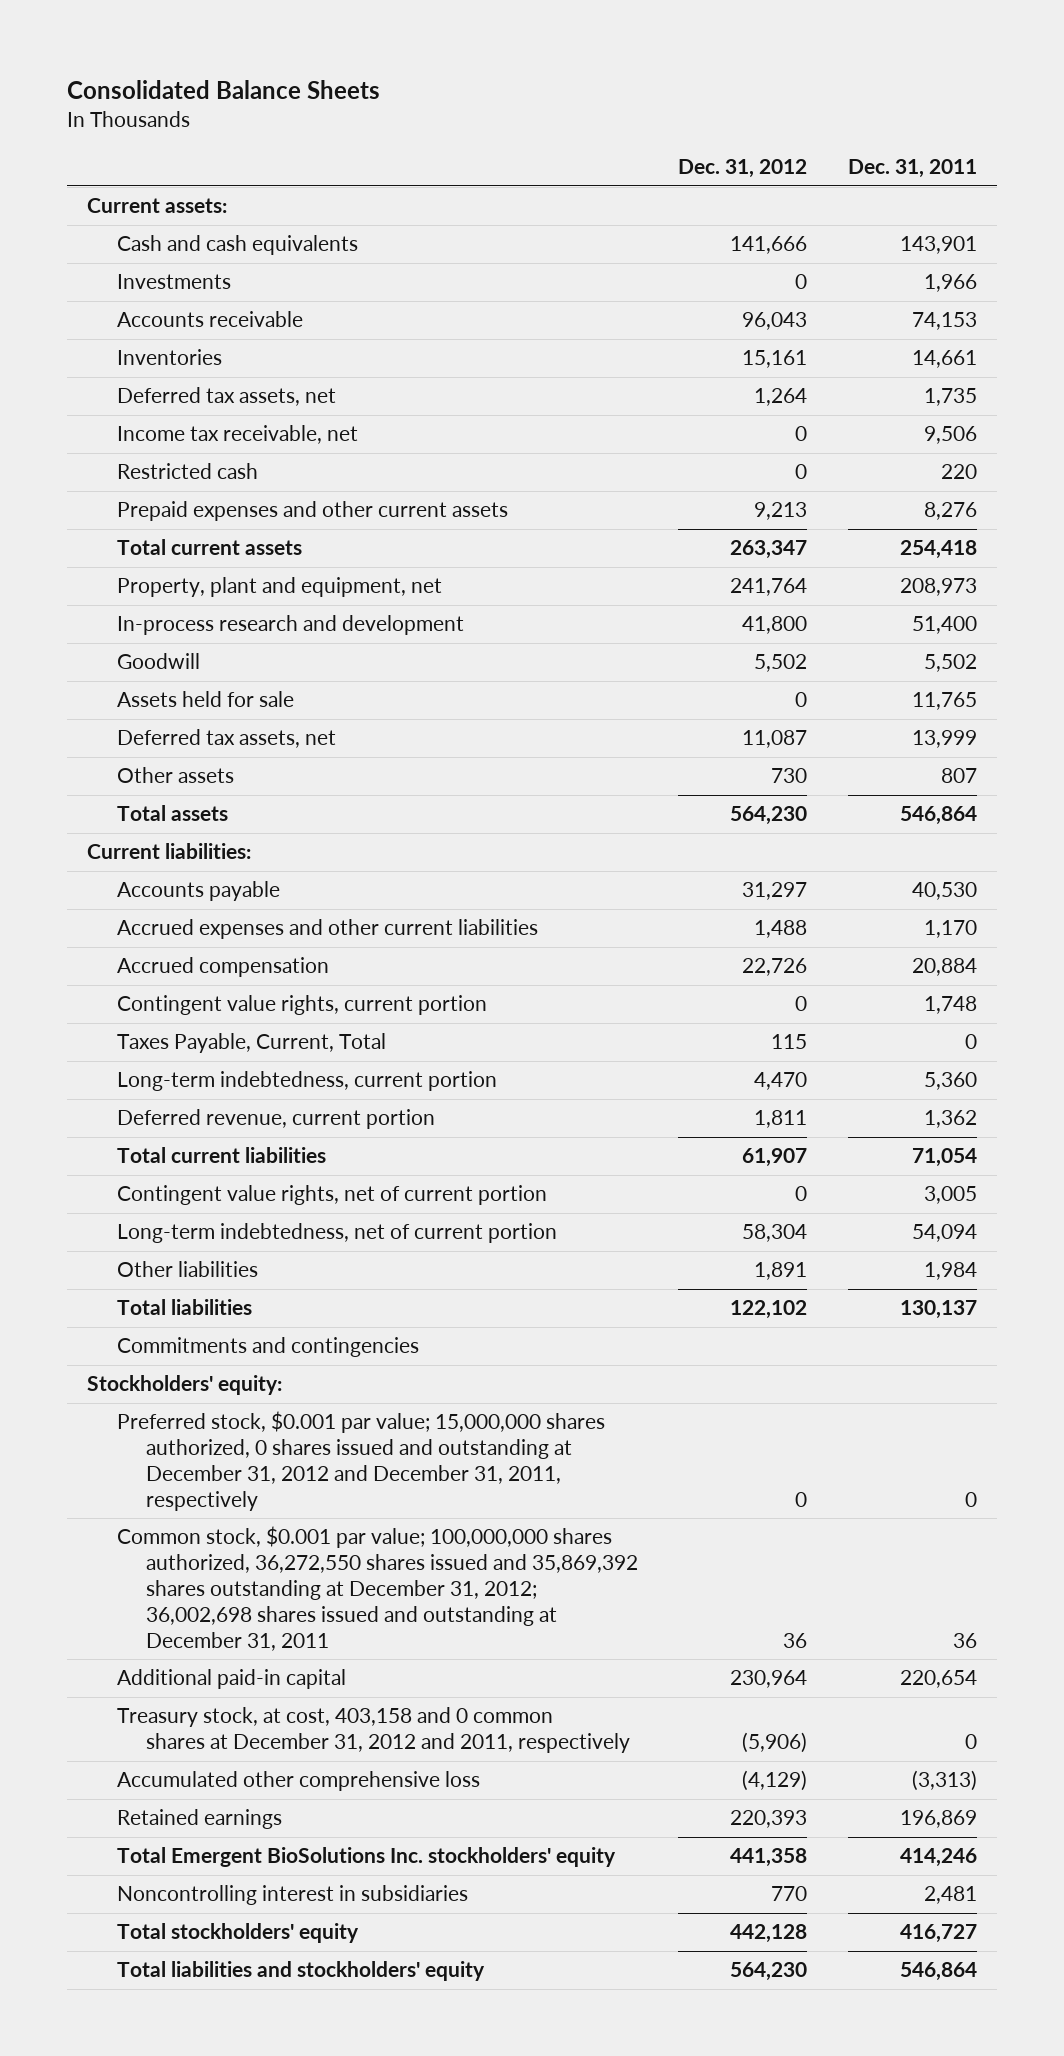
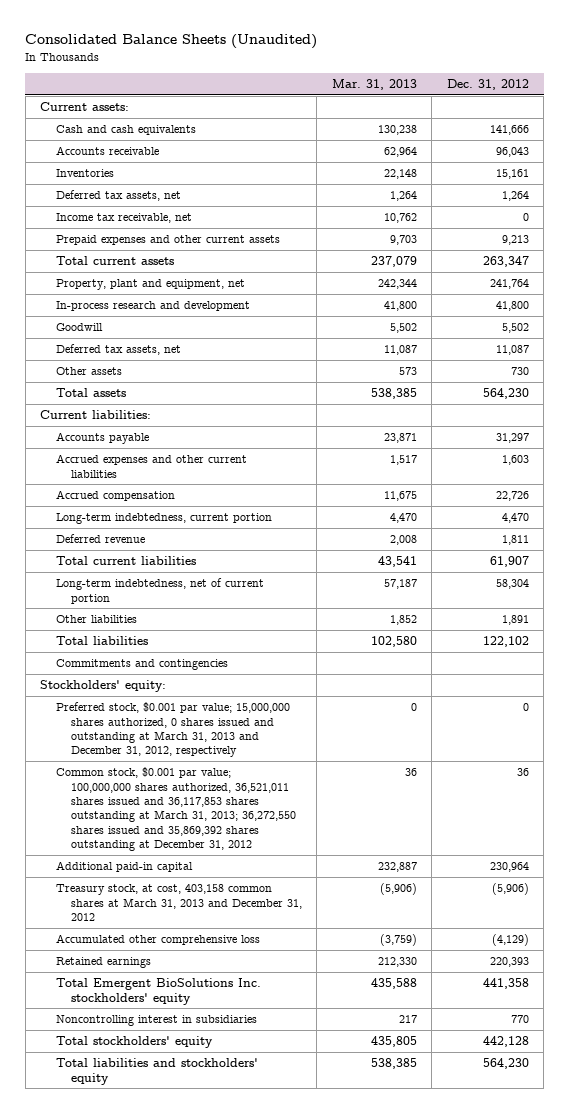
[67,80,381,100] Consolidated Balance Sheets -> [25,34,318,50] Consolidated Balance Sheets (Unaudited)
[847,159,977,179] Dec. 31, 2011 -> none
none -> [331,78,417,90] Mar. 31, 2013
[116,274,231,290] Investments -> none
[116,463,258,480] Restricted cash -> none
[116,691,294,708] Assets held for sale -> none
[754,920,808,939] 1,488 -> [501,455,529,466] 1,603
[116,995,487,1016] Contingent value rights, current portion -> none
[116,1033,386,1054] Taxes Payable, Current, Total -> none
[116,1109,435,1130] Deferred revenue, current portion -> [55,534,145,544] Deferred revenue
[116,1185,547,1206] Contingent value rights, net of current portion -> none
[116,1411,605,1511] Preferred stock, $0.001 par value; 15,000,000 shares authorized, 0 shares issued and outstanding at December 31, 2012 and December 31, 2011, respectively -> [55,702,290,758] Preferred stock, $0.001 par value; 15,000,000 shares authorized, 0 shares issued and outstanding at March 31, 2013 and December 31, 2012, respectively
[116,1526,638,1651] Common stock, $0.001 par value; 100,000,000 shares authorized, 36,272,550 shares issued and 35,869,392 shares outstanding at December 31, 2012; 36,002,698 shares issued and outstanding at December 31, 2011 -> [55,767,296,852] Common stock, $0.001 par value; 100,000,000 shares authorized, 36,521,011 shares issued and 36,117,853 shares outstanding at March 31, 2013; 36,272,550 shares issued and 35,869,392 shares outstanding at December 31, 2012
[116,1707,630,1754] Treasury stock, at cost, 403,158 and 0 common shares at December 31, 2012 and 2011, respectively -> [55,884,302,921] Treasury stock, at cost, 403,158 common shares at March 31, 2013 and December 31, 2012

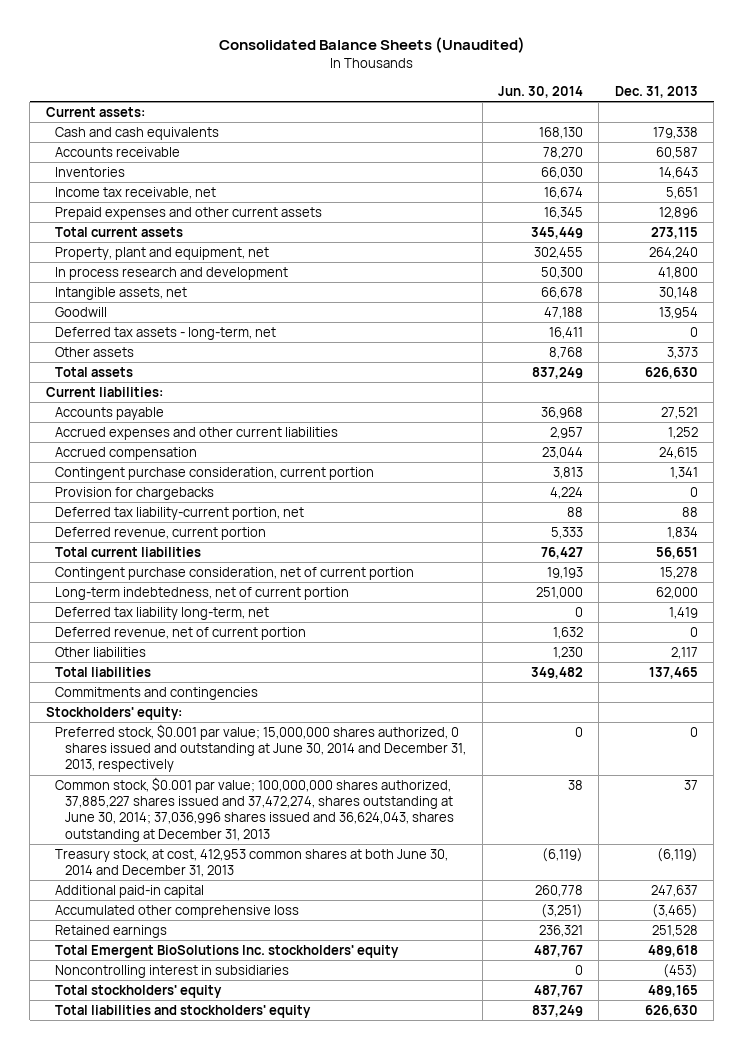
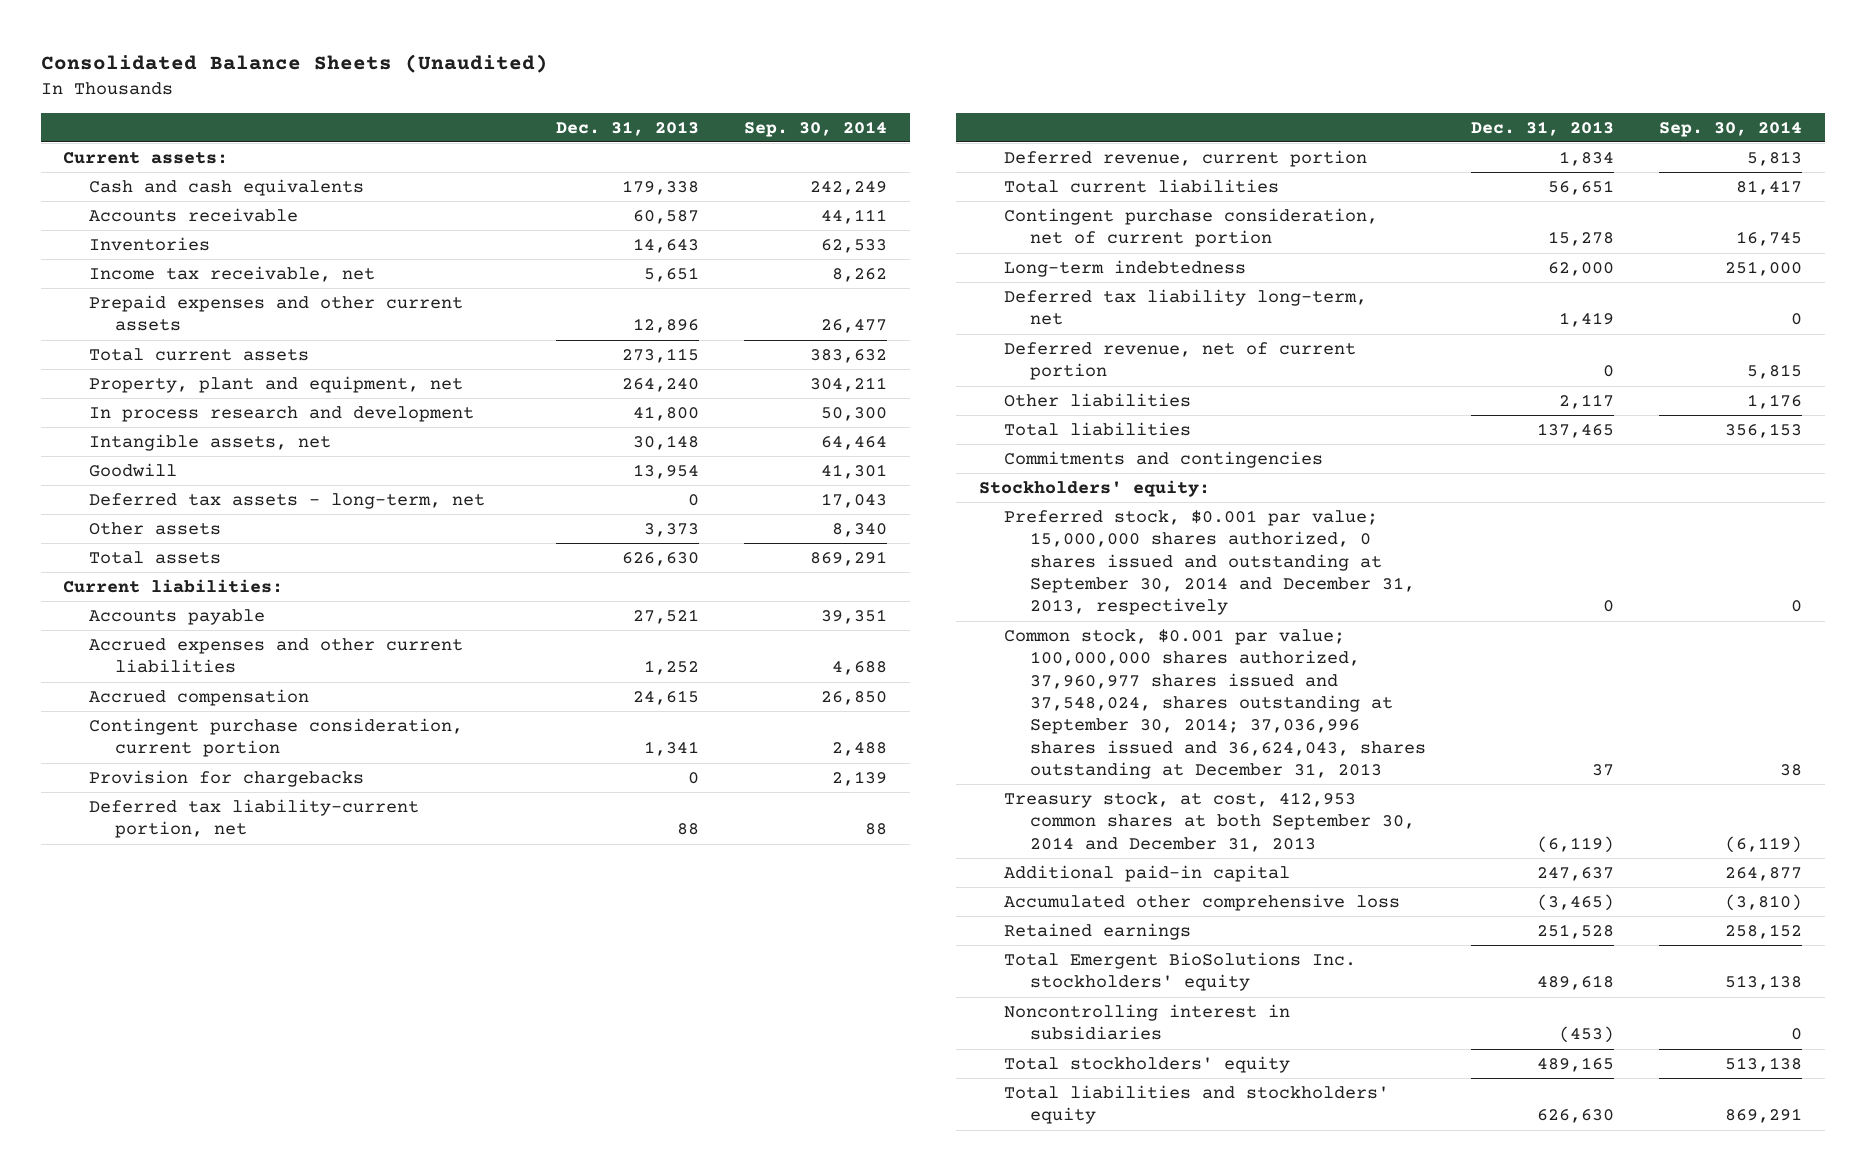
[498,85,584,98] Jun. 30, 2014 -> none
none -> [744,120,888,137] Sep. 30, 2014
[55,586,350,600] Long-term indebtedness, net of current portion -> [1004,259,1247,277] Long-term indebtedness
[55,723,467,773] Preferred stock, $0.001 par value; 15,000,000 shares authorized, 0 shares issued and outstanding at June 30, 2014 and December 31, 2013, respectively -> [1004,509,1415,616] Preferred stock, $0.001 par value; 15,000,000 shares authorized, 0 shares issued and outstanding at September 30, 2014 and December 31, 2013, respectively
[55,776,455,842] Common stock, $0.001 par value; 100,000,000 shares authorized, 37,885,227 shares issued and 37,472,274, shares outstanding at June 30, 2014; 37,036,996 shares issued and 36,624,043, shares outstanding at December 31, 2013 -> [1004,628,1426,779] Common stock, $0.001 par value; 100,000,000 shares authorized, 37,960,977 shares issued and 37,548,024, shares outstanding at September 30, 2014; 37,036,996 shares issued and 36,624,043, shares outstanding at December 31, 2013
[55,848,449,878] Treasury stock, at cost, 412,953 common shares at both June 30, 2014 and December 31, 2013 -> [1004,791,1415,852] Treasury stock, at cost, 412,953 common shares at both September 30, 2014 and December 31, 2013

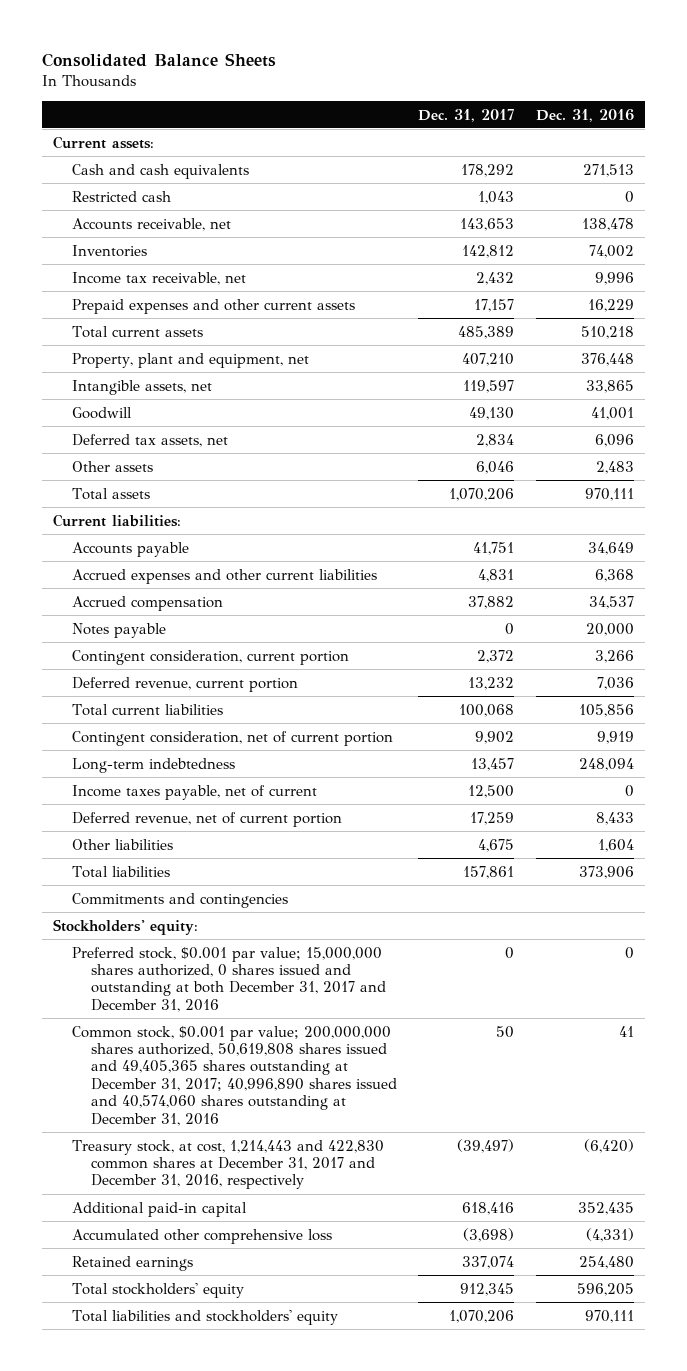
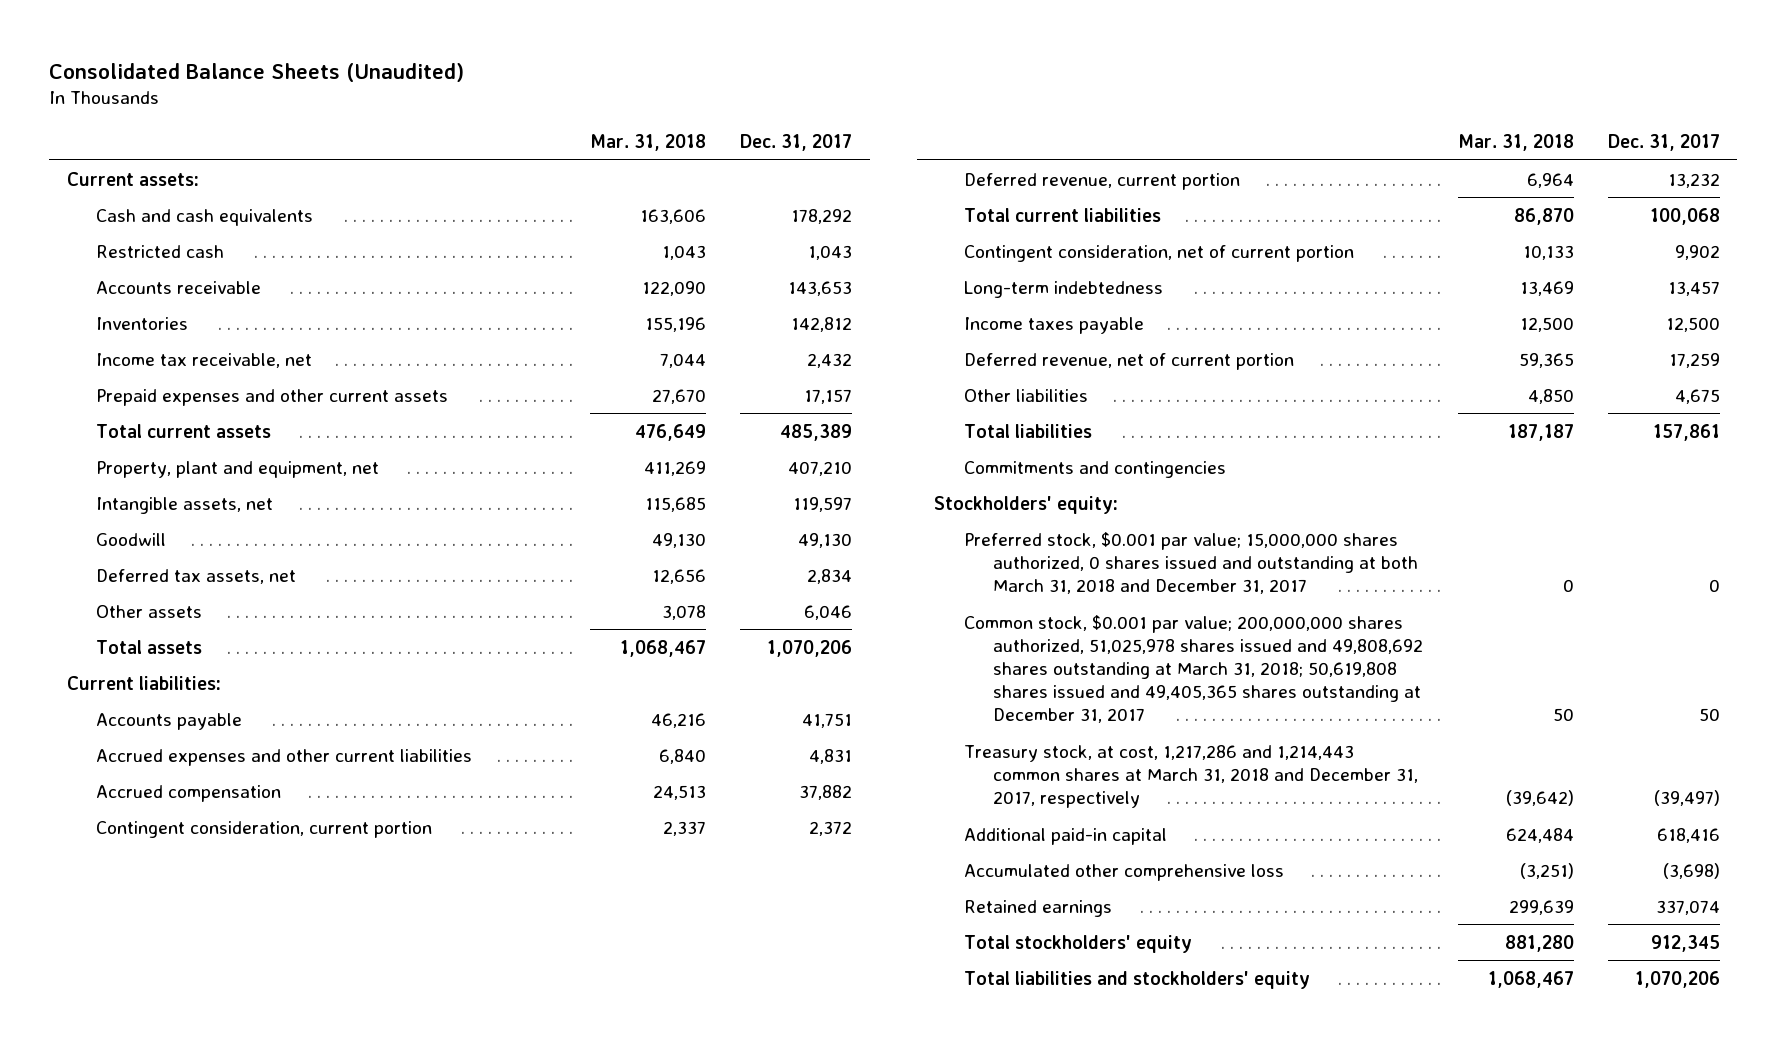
[42,52,277,67] Consolidated Balance Sheets -> [49,62,465,82] Consolidated Balance Sheets (Unaudited)
[535,108,634,122] Dec. 31, 2016 -> none
none -> [589,134,706,152] Mar. 31, 2018
[72,217,232,231] Accounts receivable, net -> [96,280,262,294] Accounts receivable
[72,622,167,638] Notes payable -> none
[72,784,318,800] Income taxes payable, net of current -> [963,316,1144,334] Income taxes payable
[72,946,386,1012] Preferred stock, $0.001 par value; 15,000,000 shares authorized, 0 shares issued and outstanding at both December 31, 2017 and December 31, 2016 -> [963,531,1419,594] Preferred stock, $0.001 par value; 15,000,000 shares authorized, 0 shares issued and outstanding at both March 31, 2018 and December 31, 2017
[72,1025,397,1126] Common stock, $0.001 par value; 200,000,000 shares authorized, 50,619,808 shares issued and 49,405,365 shares outstanding at December 31, 2017; 40,996,890 shares issued and 40,574,060 shares outstanding at December 31, 2016 -> [963,614,1424,724] Common stock, $0.001 par value; 200,000,000 shares authorized, 51,025,978 shares issued and 49,808,692 shares outstanding at March 31, 2018; 50,619,808 shares issued and 49,405,365 shares outstanding at December 31, 2017
[72,1139,385,1190] Treasury stock, at cost, 1,214,443 and 422,830 common shares at December 31, 2017 and December 31, 2016, respectively -> [963,744,1419,808] Treasury stock, at cost, 1,217,286 and 1,214,443 common shares at March 31, 2018 and December 31, 2017, respectively

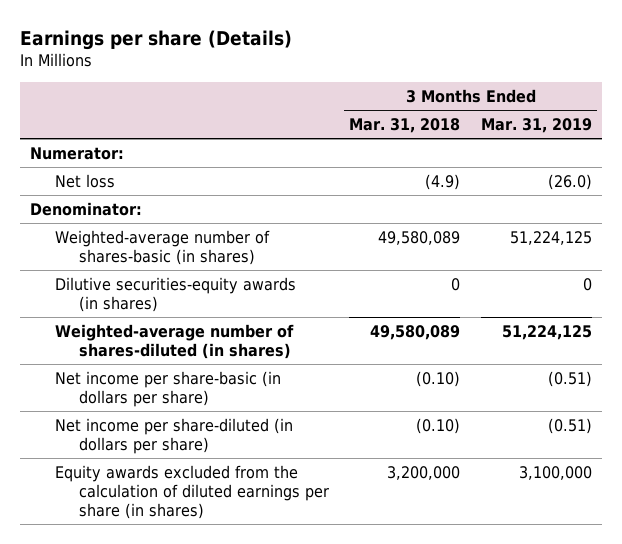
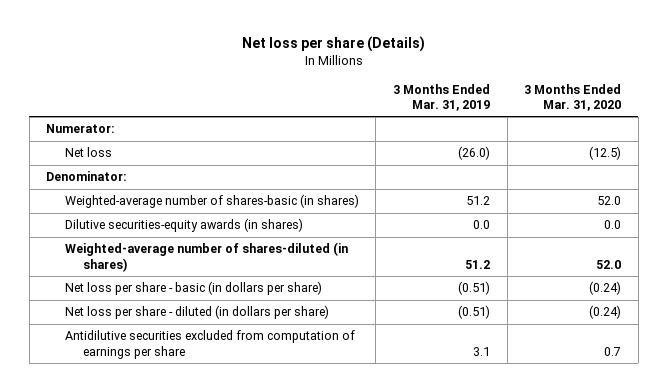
[19,29,292,50] Earnings per share (Details) -> [241,36,425,53] Net loss per share (Details)
[349,117,461,133] Mar. 31, 2018 -> none
none -> [524,83,622,112] 3 Months Ended Mar. 31, 2020
[509,230,592,245] 51,224,125 -> [465,196,490,206] 51.2
[582,277,592,291] 0 -> [472,220,490,230] 0.0
[501,324,592,340] 51,224,125 -> [464,259,490,269] 51.2
[54,370,281,407] Net income per share-basic (in dollars per share) -> [64,281,322,296] Net loss per share - basic (in dollars per share)
[54,417,293,454] Net income per share-diluted (in dollars per share) -> [64,305,329,320] Net loss per share - diluted (in dollars per share)
[54,464,329,519] Equity awards excluded from the calculation of diluted earnings per share (in shares) -> [64,330,355,359] Antidilutive securities excluded from computation of earnings per share
[518,465,592,480] 3,100,000 -> [472,346,490,356] 3.1

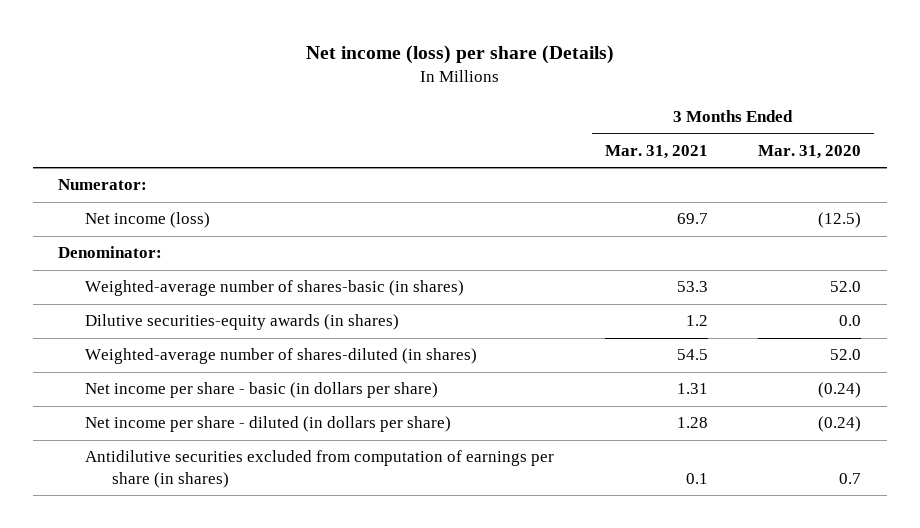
[241,36,425,53] Net loss per share (Details) -> [305,45,614,65] Net income (loss) per share (Details)
[392,83,490,112] 3 Months Ended Mar. 31, 2019 -> none
none -> [604,144,708,159] Mar. 31, 2021
[64,147,112,158] Net loss -> [85,212,211,229] Net income (loss)
[64,281,322,296] Net loss per share - basic (in dollars per share) -> [85,382,439,399] Net income per share - basic (in dollars per share)
[64,305,329,320] Net loss per share - diluted (in dollars per share) -> [85,416,452,433] Net income per share - diluted (in dollars per share)
[64,330,355,359] Antidilutive securities excluded from computation of earnings per share -> [85,450,555,488] Antidilutive securities excluded from computation of earnings per share (in shares)

